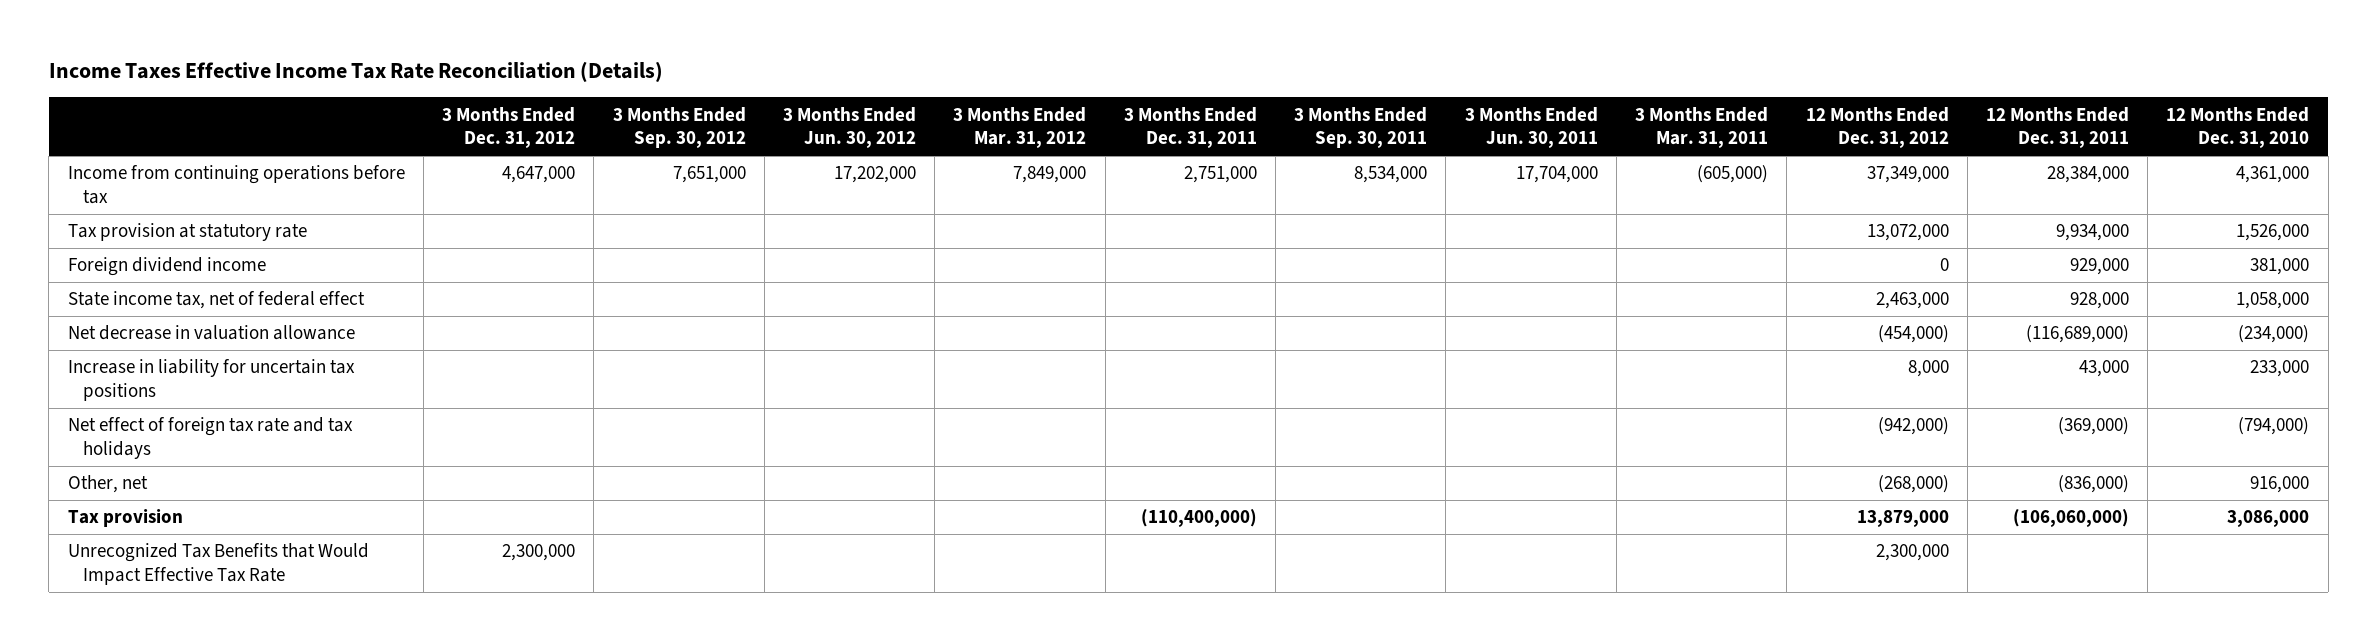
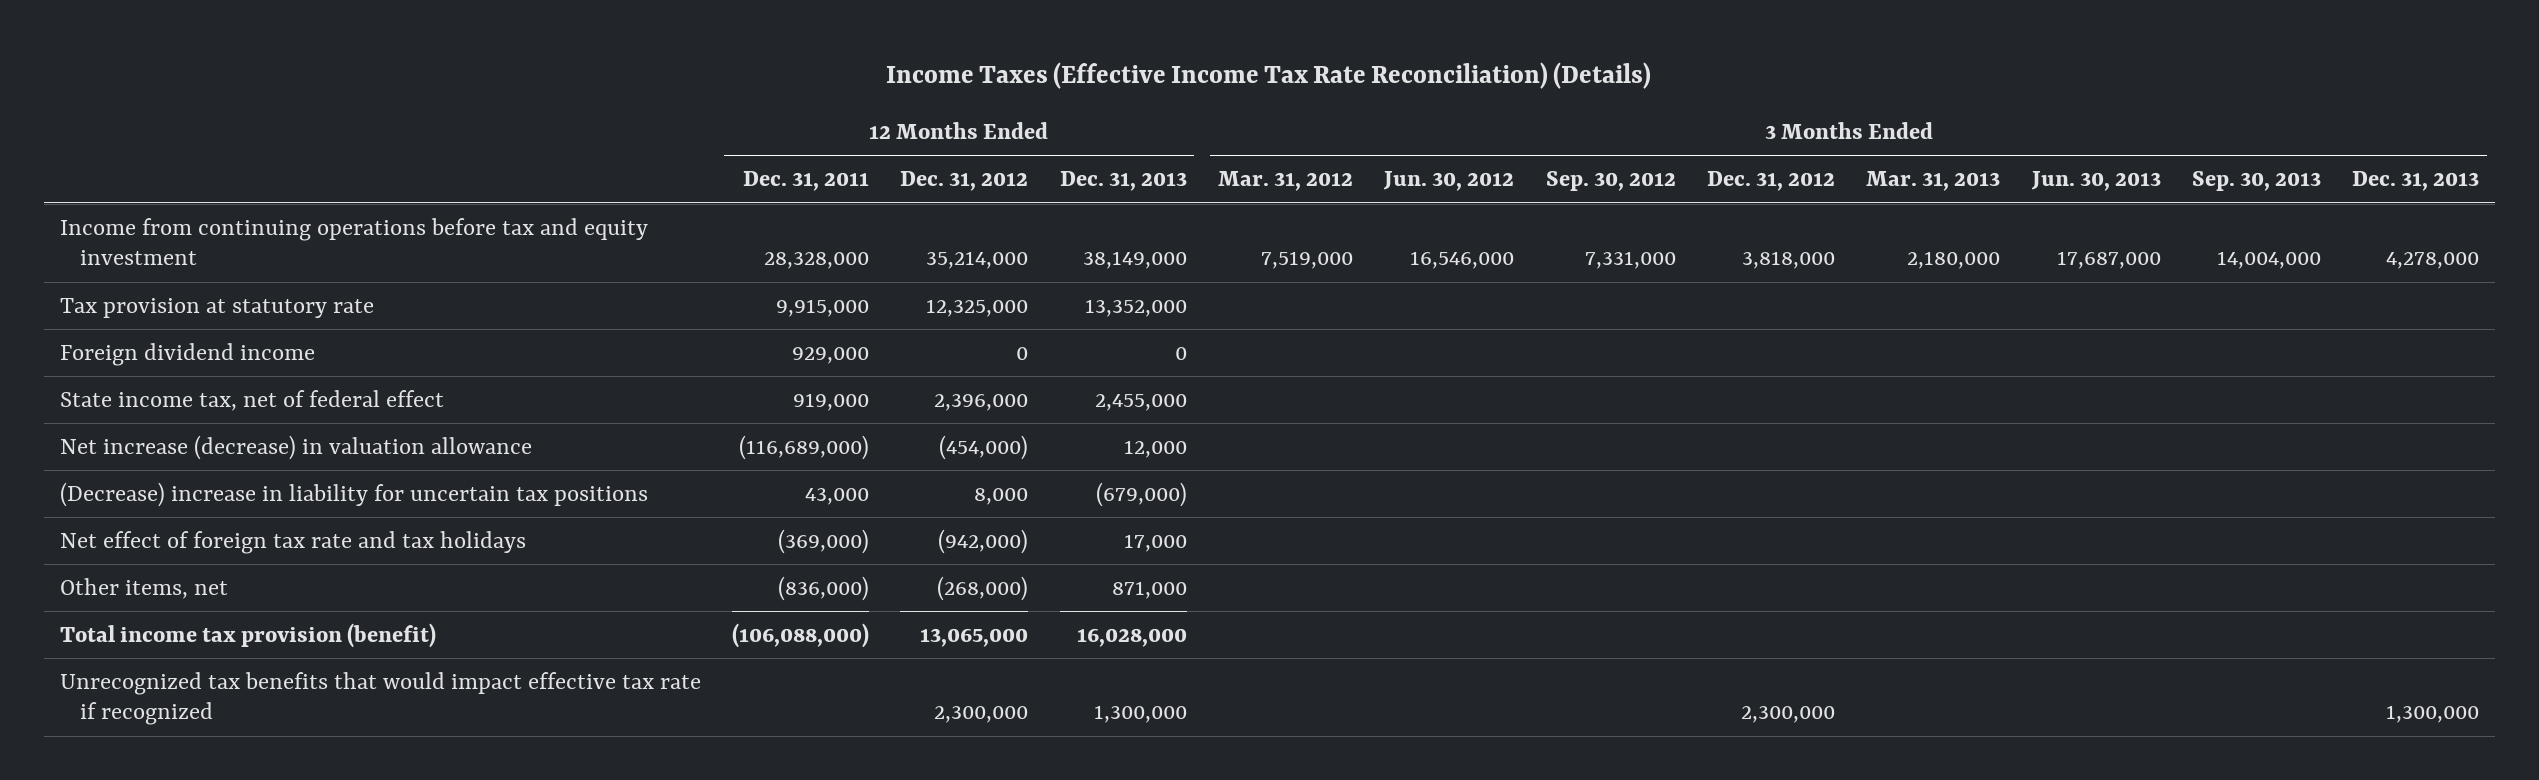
[48,61,663,83] Income Taxes Effective Income Tax Rate Reconciliation (Details) -> [886,62,1652,90] Income Taxes (Effective Income Tax Rate Reconciliation) (Details)
[1123,106,1257,149] 3 Months Ended Dec. 31, 2011 -> none
[1294,106,1428,149] 3 Months Ended Sep. 30, 2011 -> none
[1464,106,1598,149] 3 Months Ended Jun. 30, 2011 -> none
[1635,106,1769,149] 3 Months Ended Mar. 31, 2011 -> none
[2166,106,2310,149] 12 Months Ended Dec. 31, 2010 -> none
none -> [1059,171,1187,192] Dec. 31, 2013
none -> [1866,171,2001,192] Mar. 31, 2013
none -> [2030,171,2161,192] Jun. 30, 2013
none -> [2191,171,2321,192] Sep. 30, 2013
none -> [2352,171,2480,192] Dec. 31, 2013
[67,165,405,204] Income from continuing operations before tax -> [59,217,648,266] Income from continuing operations before tax and equity investment
[502,166,576,184] 4,647,000 -> [1741,251,1835,270] 3,818,000
[672,166,746,184] 7,651,000 -> [1584,251,1676,270] 7,331,000
[833,166,916,184] 17,202,000 -> [1410,251,1515,270] 16,546,000
[1013,166,1087,184] 7,849,000 -> [1260,251,1353,270] 7,519,000
[1866,166,1949,184] 37,349,000 -> [926,251,1029,270] 35,214,000
[2046,166,2129,184] 28,384,000 -> [763,252,869,270] 28,328,000
[1866,224,1949,242] 13,072,000 -> [926,298,1029,317] 12,325,000
[2055,224,2129,242] 9,934,000 -> [775,298,869,317] 9,915,000
[1875,292,1949,310] 2,463,000 -> [934,393,1029,411] 2,396,000
[2069,292,2129,310] 928,000 -> [792,392,869,411] 919,000
[67,325,355,341] Net decrease in valuation allowance -> [59,434,532,460] Net increase (decrease) in valuation allowance
[67,359,355,401] Increase in liability for uncertain tax positions -> [59,481,648,507] (Decrease) increase in liability for uncertain tax positions
[67,475,148,494] Other, net -> [59,577,228,599] Other items, net
[67,509,183,528] Tax provision -> [59,622,436,648] Total income tax provision (benefit)
[1856,510,1949,528] 13,879,000 -> [920,627,1029,647] 13,065,000
[2012,509,2129,528] (106,060,000) -> [731,622,869,648] (106,088,000)
[67,543,369,585] Unrecognized Tax Benefits that Would Impact Effective Tax Rate -> [59,671,701,726] Unrecognized tax benefits that would impact effective tax rate if recognized

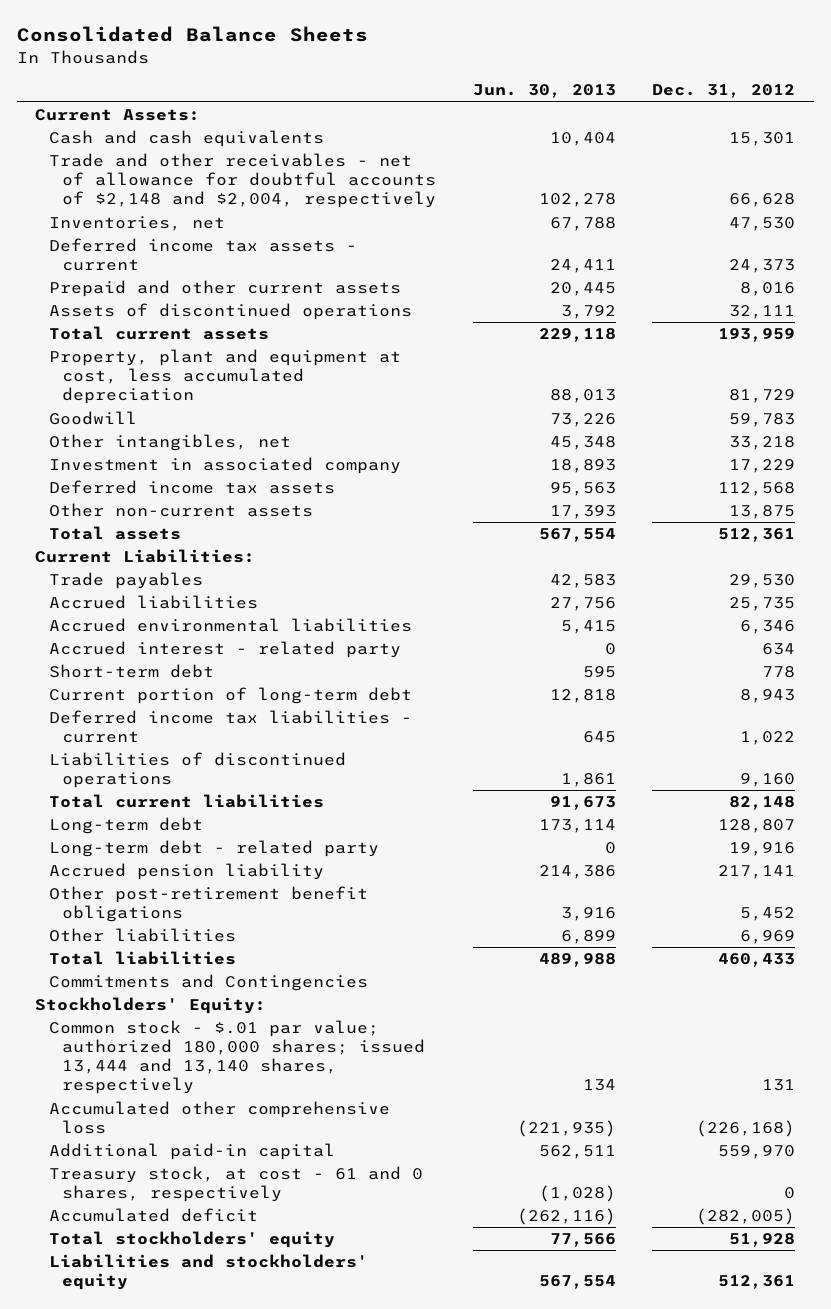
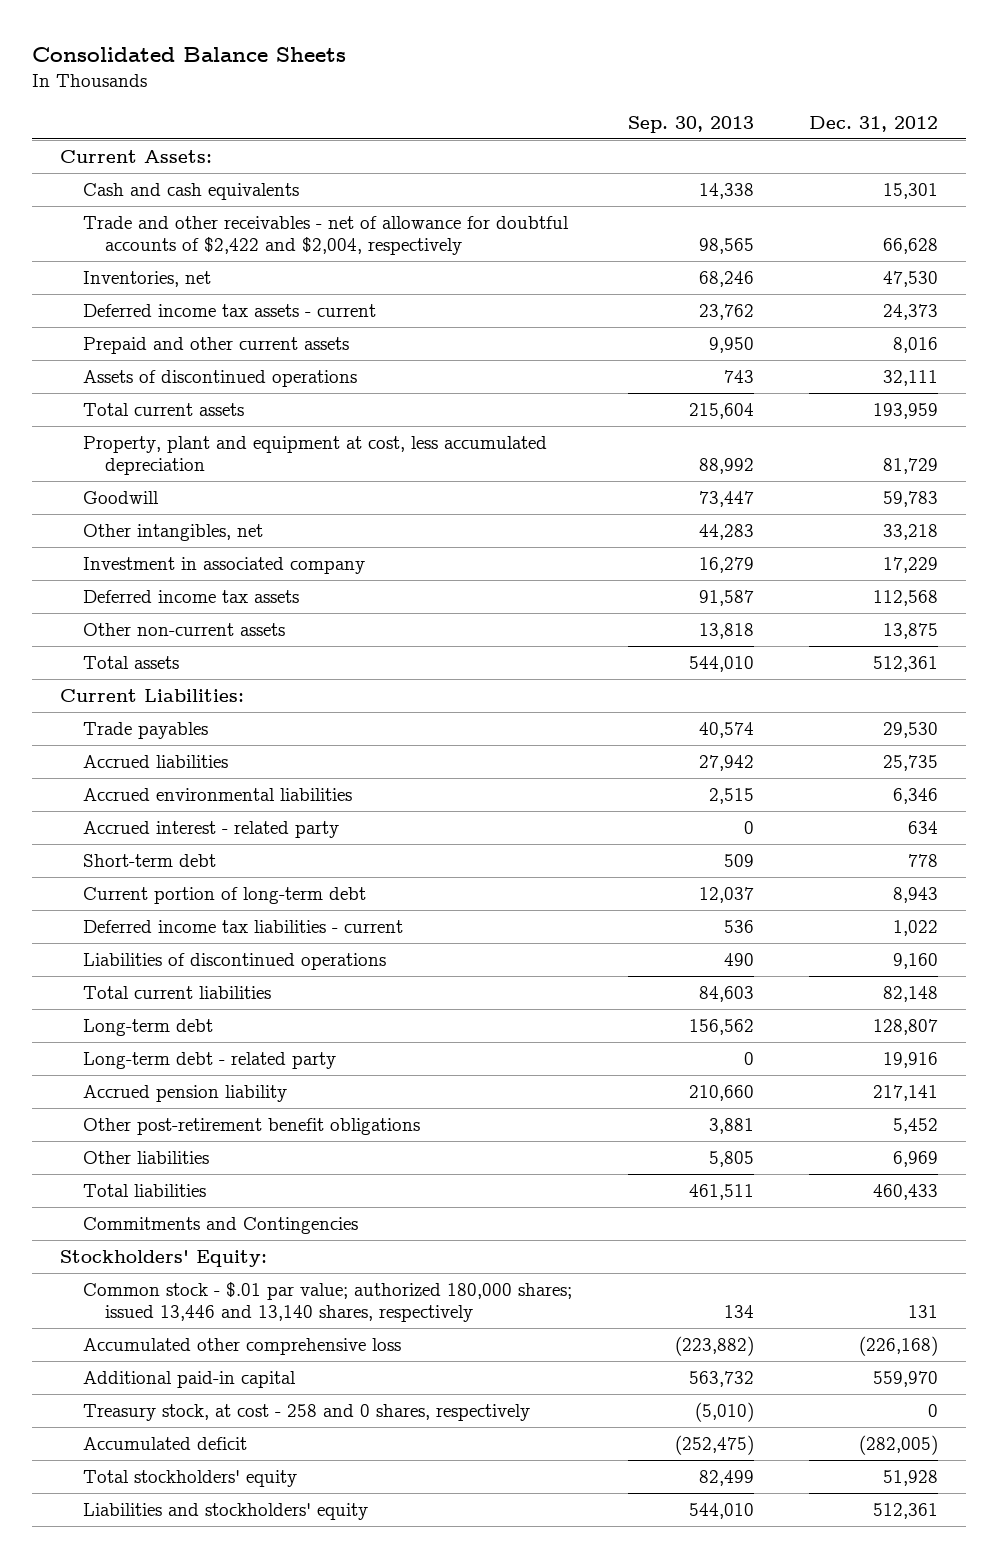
[472,84,616,99] Jun. 30, 2013 -> none
none -> [627,115,754,133] Sep. 30, 2013
[48,153,437,209] Trade and other receivables - net of allowance for doubtful accounts of $2,148 and $2,004, respectively -> [82,216,569,256] Trade and other receivables - net of allowance for doubtful accounts of $2,422 and $2,004, respectively
[48,1020,426,1095] Common stock - $.01 par value; authorized 180,000 shares; issued 13,444 and 13,140 shares, respectively -> [82,1282,572,1323] Common stock - $.01 par value; authorized 180,000 shares; issued 13,446 and 13,140 shares, respectively
[48,1166,423,1203] Treasury stock, at cost - 61 and 0 shares, respectively -> [82,1404,530,1422] Treasury stock, at cost - 258 and 0 shares, respectively

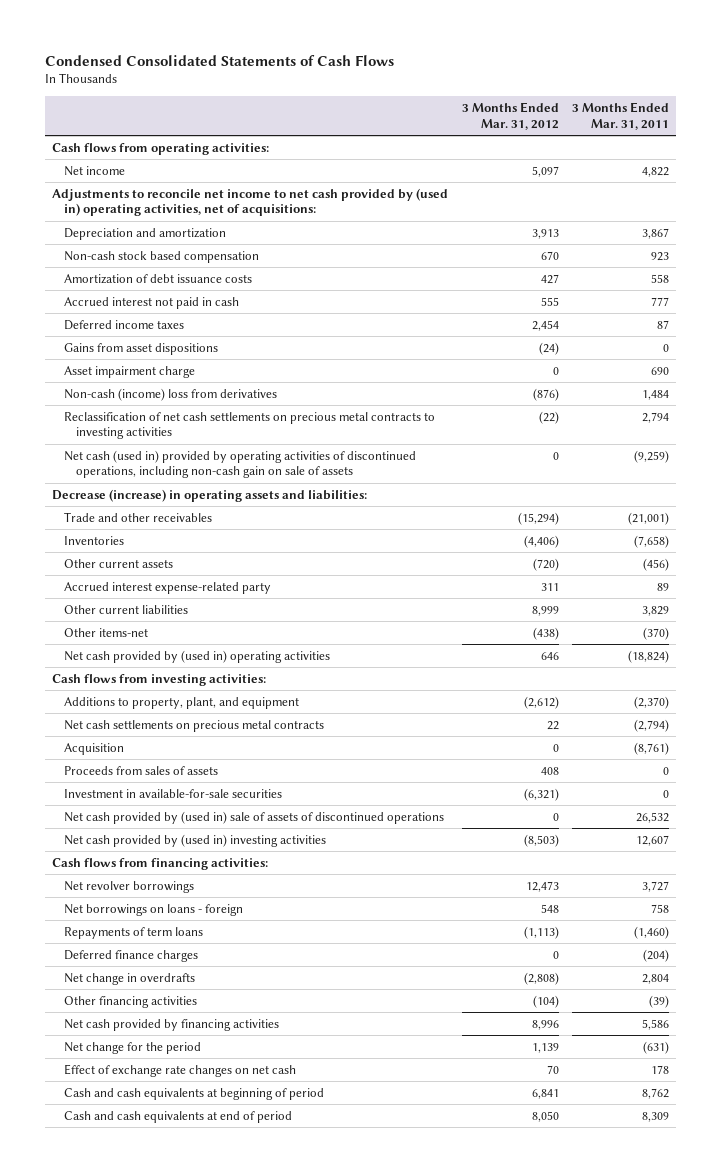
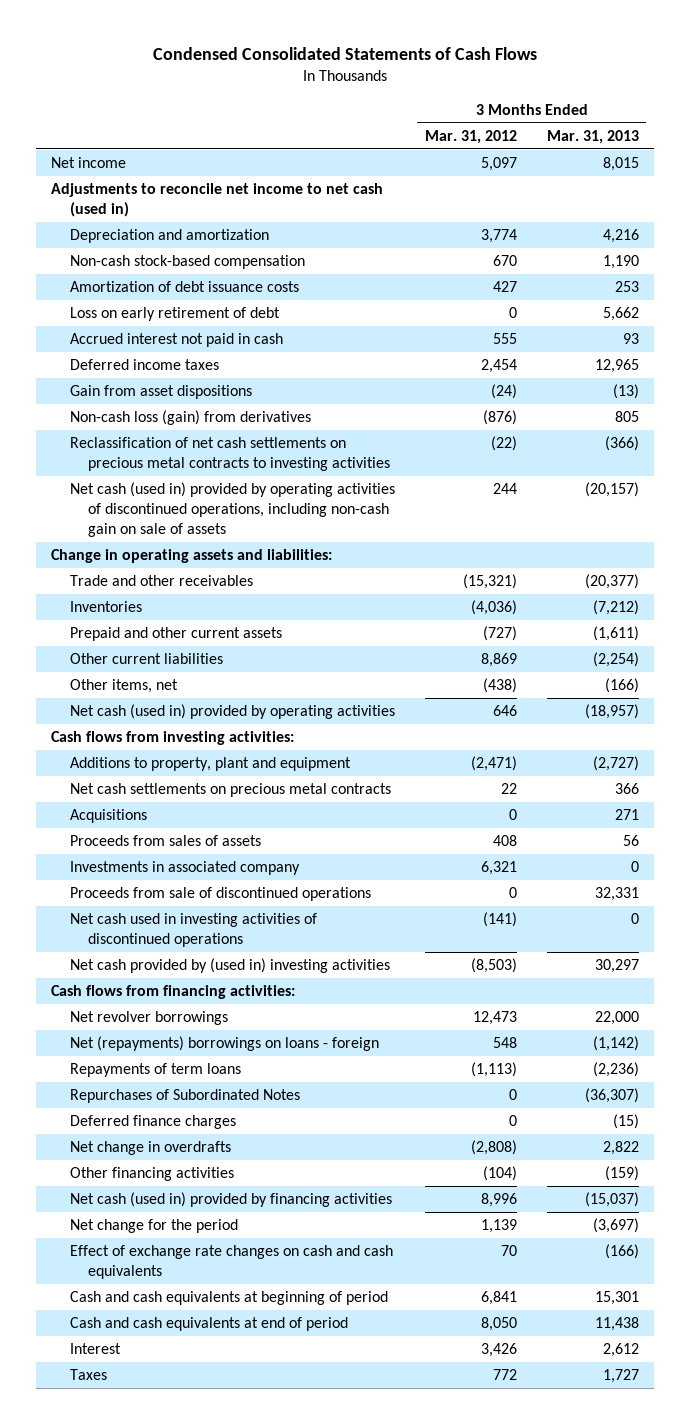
[572,102,670,130] 3 Months Ended Mar. 31, 2011 -> none
none -> [546,129,639,144] Mar. 31, 2013
[52,142,270,155] Cash flows from operating activities: -> none
[52,187,449,217] Adjustments to reconcile net income to net cash provided by (used in) operating activities, net of acquisitions: -> [50,183,383,218] Adjustments to reconcile net income to net cash (used in)
[531,228,559,239] 3,913 -> [480,229,517,244] 3,774
[63,250,259,263] Non-cash stock based compensation -> [69,255,305,270] Non-cash stock-based compensation
none -> [69,307,280,322] Loss on early retirement of debt
[63,365,195,378] Asset impairment charge -> none
[63,342,218,355] Gains from asset dispositions -> [69,385,252,400] Gain from asset dispositions
[63,387,277,401] Non-cash (income) loss from derivatives -> [69,410,311,426] Non-cash loss (gain) from derivatives
[63,581,271,594] Accrued interest expense-related party -> none
[552,451,559,460] 0 -> [492,483,517,495] 244
[52,488,368,502] Decrease (increase) in operating assets and liabilities: -> [50,549,332,564] Change in operating assets and liabilities:
[517,511,559,525] (15,294) -> [462,574,517,590] (15,321)
[523,534,559,548] (4,406) -> [470,600,517,616] (4,036)
[63,558,173,568] Other current assets -> [69,627,282,642] Prepaid and other current assets
[532,557,559,571] (720) -> [482,626,517,642] (727)
[531,605,559,616] 8,999 -> [480,653,517,668] 8,869
[63,627,148,637] Other items-net -> [69,679,178,694] Other items, net
[63,649,330,663] Net cash provided by (used in) operating activities -> [69,704,395,720] Net cash (used in) provided by operating activities
[63,696,299,709] Additions to property, plant, and equipment -> [69,757,351,772] Additions to property, plant and equipment
[523,695,559,709] (2,612) -> [470,756,517,772] (2,471)
[63,742,124,755] Acquisition -> [69,809,147,824] Acquisitions
[63,788,282,798] Investment in available-for-sale securities -> none
none -> [69,861,300,876] Investments in associated company
none -> [69,887,371,902] Proceeds from sale of discontinued operations
[63,810,444,824] Net cash provided by (used in) sale of assets of discontinued operations -> [69,913,317,948] Net cash used in investing activities of discontinued operations
[552,812,559,821] 0 -> [482,912,517,928] (141)
[63,903,243,916] Net borrowings on loans - foreign -> [69,1036,379,1052] Net (repayments) borrowings on loans - foreign
none -> [69,1089,300,1104] Repurchases of Subordinated Notes
[63,1018,279,1031] Net cash provided by financing activities -> [69,1192,392,1208] Net cash (used in) provided by financing activities
[63,1063,296,1077] Effect of exchange rate changes on net cash -> [69,1245,393,1280] Effect of exchange rate changes on cash and cash equivalents
none -> [69,1343,121,1355] Interest
none -> [69,1369,107,1381] Taxes

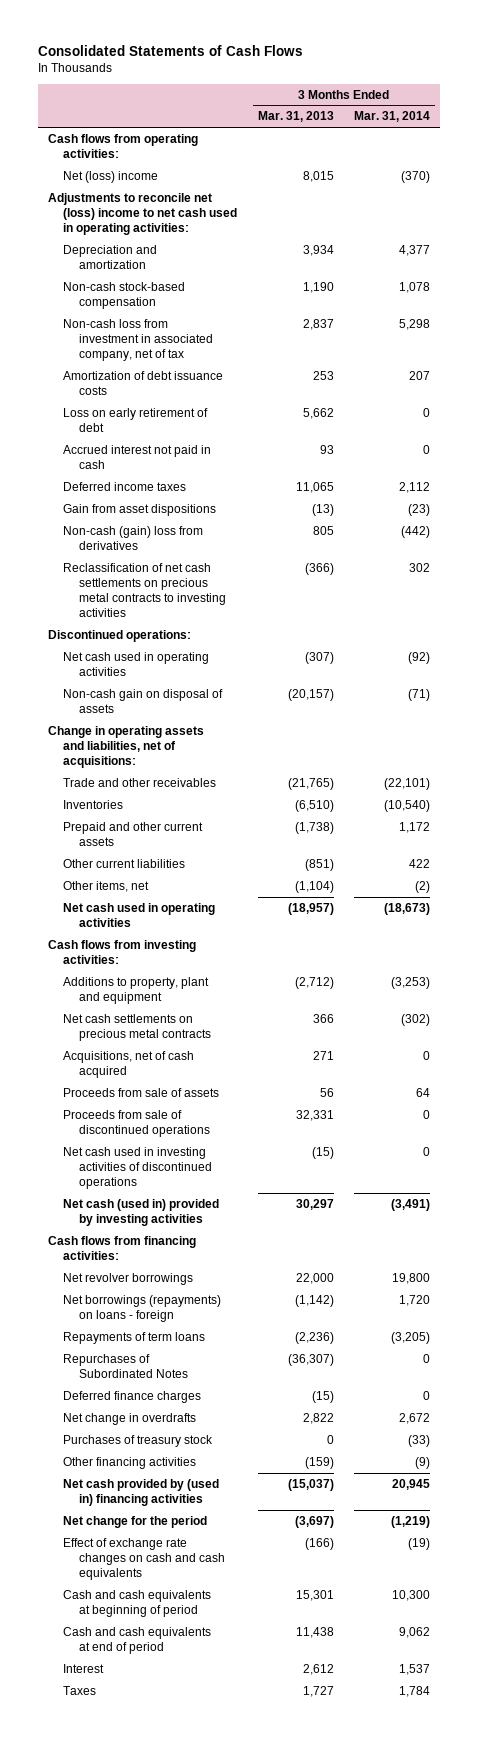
[152,47,537,61] Condensed Consolidated Statements of Cash Flows -> [37,44,303,56] Consolidated Statements of Cash Flows
[424,129,517,144] Mar. 31, 2012 -> none
none -> [354,111,431,123] Mar. 31, 2014
none -> [47,133,198,158] Cash flows from operating activities:
[50,157,126,169] Net income -> [63,170,159,183] Net (loss) income
[50,183,383,218] Adjustments to reconcile net income to net cash (used in) -> [47,192,238,235] Adjustments to reconcile net (loss) income to net cash used in operating activities:
[602,229,639,244] 4,216 -> [302,244,334,256] 3,934
none -> [63,318,214,361] Non-cash loss from investment in associated company, net of tax
[594,359,639,374] 12,965 -> [295,481,334,493] 11,065
[69,410,311,426] Non-cash loss (gain) from derivatives -> [63,525,204,550] Non-cash (gain) loss from derivatives
none -> [47,629,191,642] Discontinued operations:
[69,482,395,537] Net cash (used in) provided by operating activities of discontinued operations, including non-cash gain on sale of assets -> [63,651,210,676] Net cash used in operating activities
[584,482,639,498] (20,157) -> [304,651,334,664] (307)
none -> [63,688,224,713] Non-cash gain on disposal of assets
[50,549,332,564] Change in operating assets and liabilities: -> [47,725,204,768] Change in operating assets and liabilities, net of acquisitions:
[584,574,639,590] (20,377) -> [287,777,334,790] (21,765)
[592,600,639,616] (7,212) -> [294,799,334,812] (6,510)
[592,626,639,642] (1,611) -> [294,821,334,834] (1,738)
[592,652,639,668] (2,254) -> [304,858,334,871] (851)
[604,678,639,694] (166) -> [294,880,334,893] (1,104)
[69,704,395,720] Net cash (used in) provided by operating activities -> [63,902,216,927] Net cash used in operating activities
[592,756,639,772] (2,727) -> [294,976,334,989] (2,712)
[69,861,300,876] Investments in associated company -> none
[69,809,147,824] Acquisitions -> [63,1050,195,1078] Acquisitions, net of cash acquired
[69,835,261,847] Proceeds from sales of assets -> [63,1087,220,1097] Proceeds from sale of assets
[630,913,639,925] 0 -> [311,1146,334,1159] (15)
[69,958,390,974] Net cash provided by (used in) investing activities -> [63,1198,220,1226] Net cash (used in) provided by investing activities
[69,1036,379,1052] Net (repayments) borrowings on loans - foreign -> [63,1294,222,1322] Net borrowings (repayments) on loans - foreign
none -> [63,1434,214,1447] Purchases of treasury stock
[69,1192,392,1208] Net cash (used in) provided by financing activities -> [63,1478,220,1506] Net cash provided by (used in) financing activities

